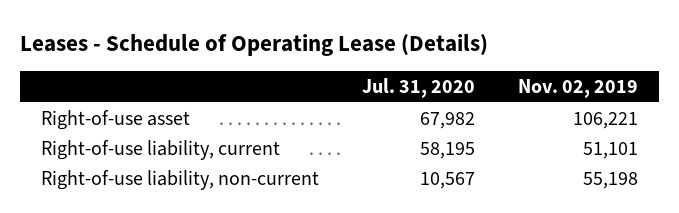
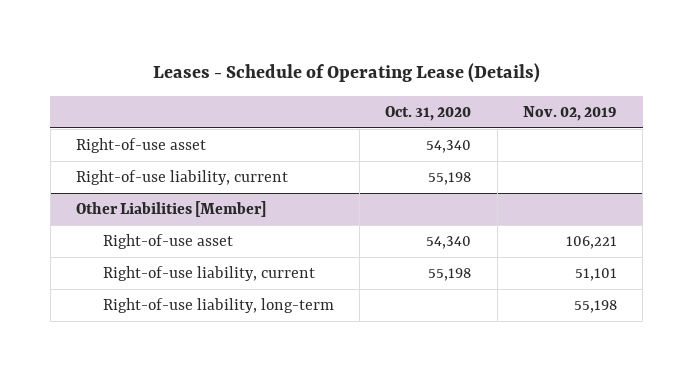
[362,78,476,99] Jul. 31, 2020 -> none
none -> [385,105,472,121] Oct. 31, 2020
none -> [76,138,207,154] Right-of-use asset
none -> [76,170,289,186] Right-of-use liability, current
none -> [76,201,267,218] Other Liabilities [Member]
[41,169,320,190] Right-of-use liability, non-current -> [102,298,334,314] Right-of-use liability, long-term

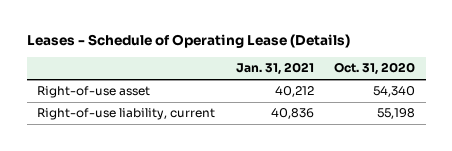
[522,105,617,121] Nov. 02, 2019 -> none
none -> [235,62,314,76] Jan. 31, 2021
[76,201,267,218] Other Liabilities [Member] -> none
[102,234,233,250] Right-of-use asset -> none
[102,266,315,282] Right-of-use liability, current -> none
[102,298,334,314] Right-of-use liability, long-term -> none

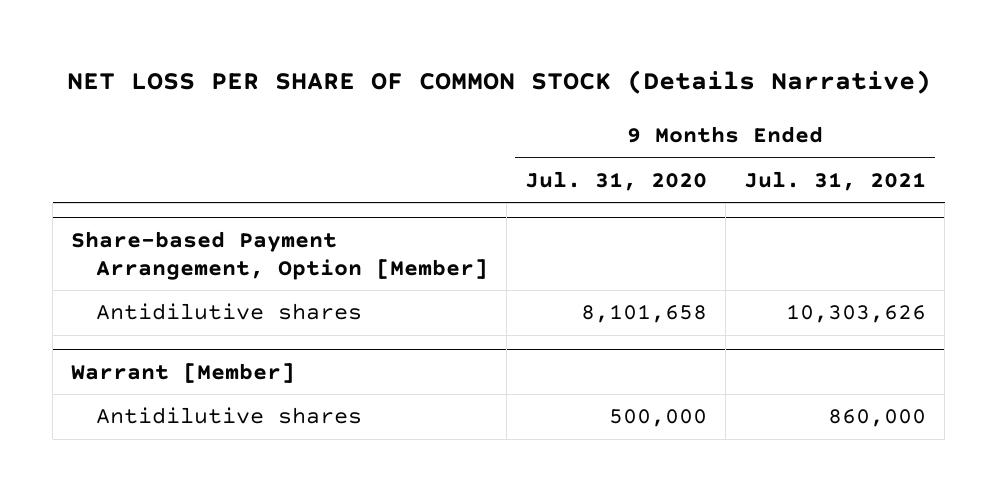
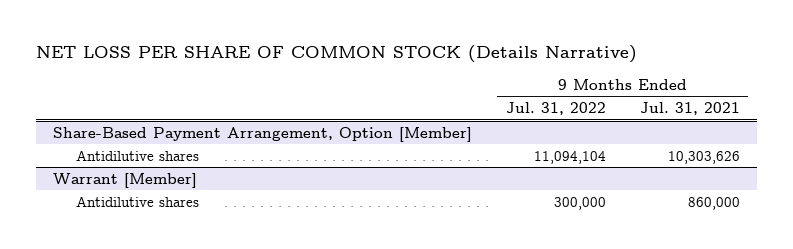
[524,170,707,191] Jul. 31, 2020 -> none
none -> [505,102,606,116] Jul. 31, 2022
[71,230,488,280] Share-based Payment Arrangement, Option [Member] -> [52,126,472,142] Share-Based Payment Arrangement, Option [Member]

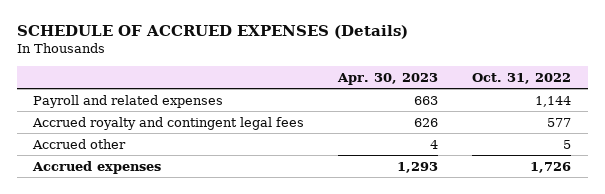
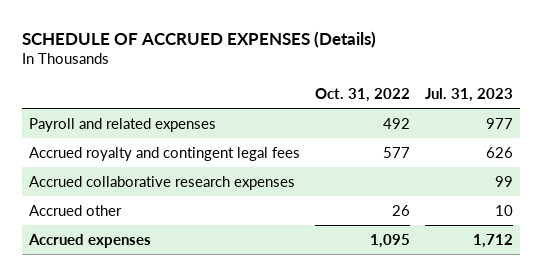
[337,72,439,85] Apr. 30, 2023 -> none
none -> [425,87,514,102] Jul. 31, 2023
[535,95,572,107] 1,144 -> [383,117,411,129] 492
none -> [29,175,296,190] Accrued collaborative research expenses
[563,139,572,149] 5 -> [392,204,411,216] 26
[530,161,572,173] 1,726 -> [370,233,411,248] 1,095

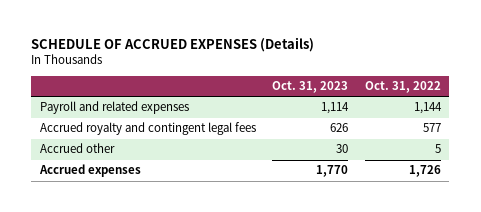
[425,87,514,102] Jul. 31, 2023 -> none
none -> [272,81,349,94] Oct. 31, 2023
[383,117,411,129] 492 -> [414,102,443,115] 1,144
[29,175,296,190] Accrued collaborative research expenses -> none
[392,204,411,216] 26 -> [435,144,442,154] 5
[370,233,411,248] 1,095 -> [409,165,442,178] 1,726

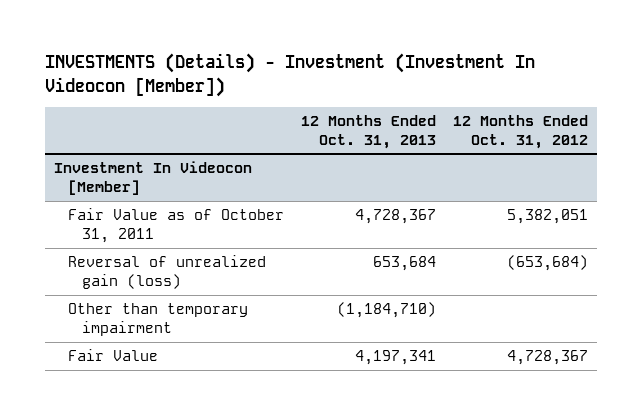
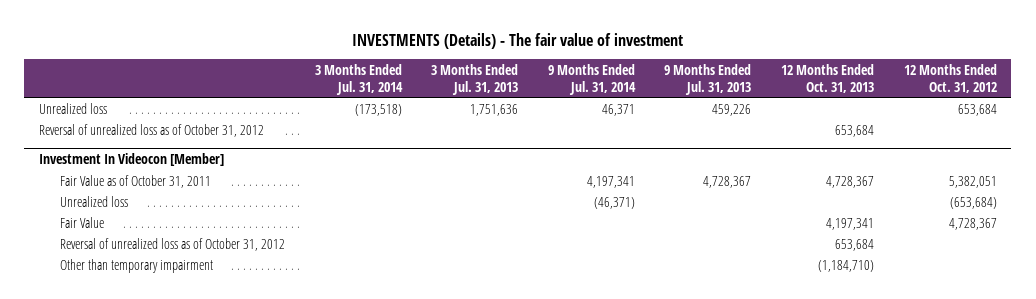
[45,53,536,97] INVESTMENTS (Details) - Investment (Investment In Videocon [Member]) -> [351,32,683,49] INVESTMENTS (Details) - The fair value of investment
none -> [314,63,403,95] 3 Months Ended Jul. 31, 2014
none -> [431,63,519,95] 3 Months Ended Jul. 31, 2013
none -> [547,63,636,95] 9 Months Ended Jul. 31, 2014
none -> [664,63,752,95] 9 Months Ended Jul. 31, 2013
none -> [39,102,108,114] Unrealized loss
none -> [39,123,265,137] Reversal of unrealized loss as of October 31, 2012
[68,255,267,290] Reversal of unrealized gain (loss) -> none
none -> [59,195,128,207] Unrealized loss
none -> [59,237,285,251] Reversal of unrealized loss as of October 31, 2012
[68,303,249,337] Other than temporary impairment -> [59,258,213,273] Other than temporary impairment

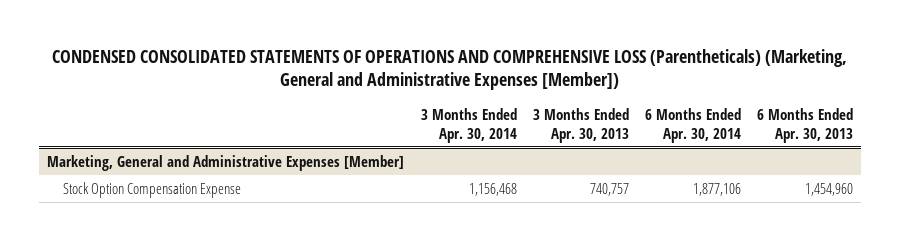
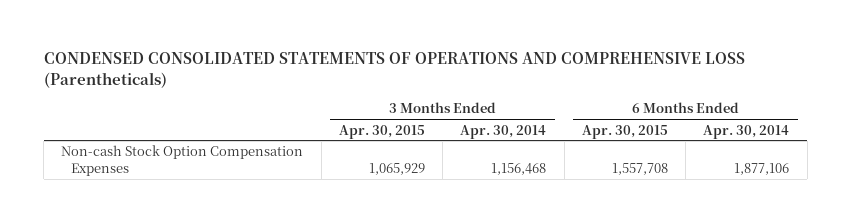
[52,48,848,91] CONDENSED CONSOLIDATED STATEMENTS OF OPERATIONS AND COMPREHENSIVE LOSS (Parentheticals) (Marketing, General and Administrative Expenses [Member]) -> [43,52,745,88] CONDENSED CONSOLIDATED STATEMENTS OF OPERATIONS AND COMPREHENSIVE LOSS (Parentheticals)
[532,107,629,143] 3 Months Ended Apr. 30, 2013 -> none
[756,107,853,143] 6 Months Ended Apr. 30, 2013 -> none
none -> [338,124,425,139] Apr. 30, 2015
none -> [581,124,668,139] Apr. 30, 2015
[47,154,405,171] Marketing, General and Administrative Expenses [Member] -> none
[62,181,241,198] Stock Option Compensation Expense -> [61,145,304,177] Non-cash Stock Option Compensation Expenses

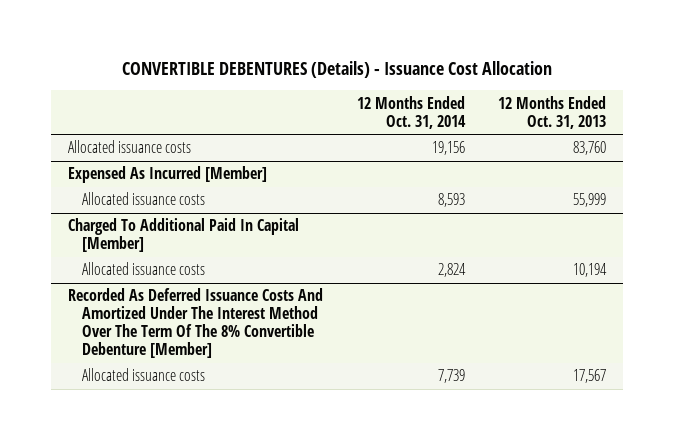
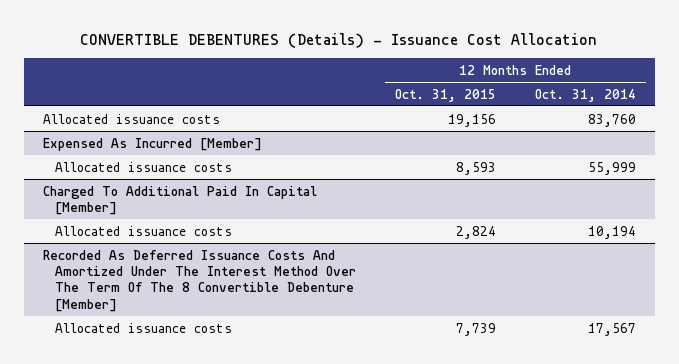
[498,95,607,129] 12 Months Ended Oct. 31, 2013 -> none
none -> [395,88,497,102] Oct. 31, 2015
[431,141,465,156] 19,156 -> [587,113,636,127] 83,760
[437,193,465,208] 8,593 -> [587,161,636,175] 55,999
[437,263,466,278] 2,824 -> [587,225,636,239] 10,194
[67,288,323,359] Recorded As Deferred Issuance Costs And Amortized Under The Interest Method Over The Term Of The 8% Convertible Debenture [Member] -> [42,249,357,312] Recorded As Deferred Issuance Costs And Amortized Under The Interest Method Over The Term Of The 8 Convertible Debenture [Member]
[437,369,465,384] 7,739 -> [587,322,636,336] 17,567

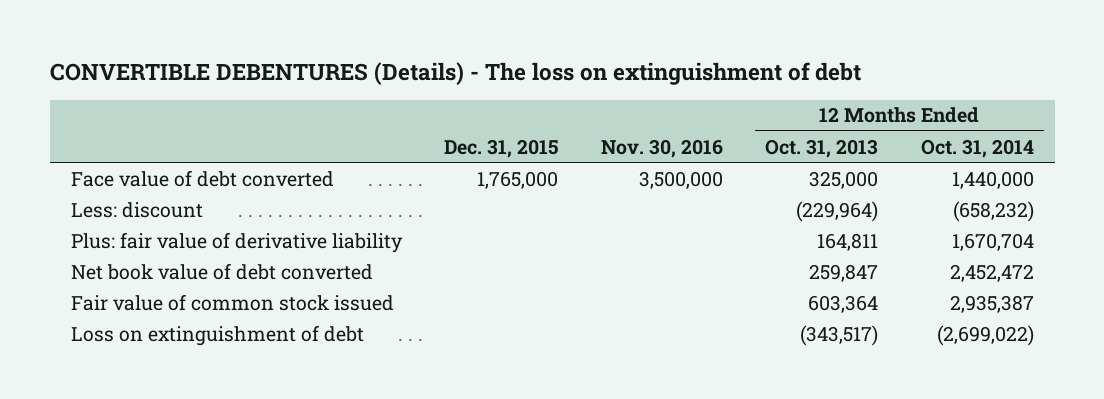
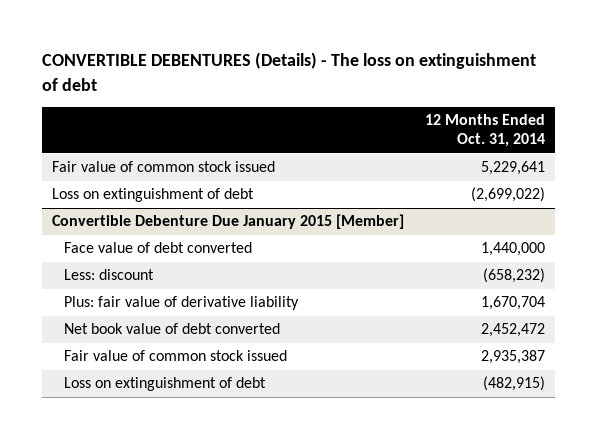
[444,138,559,158] Dec. 31, 2015 -> none
[600,138,723,158] Nov. 30, 2016 -> none
[765,138,879,158] Oct. 31, 2013 -> none
none -> [52,161,276,173] Fair value of common stock issued
[70,324,364,346] Loss on extinguishment of debt -> [52,188,255,203] Loss on extinguishment of debt
none -> [52,214,405,230] Convertible Debenture Due January 2015 [Member]
none -> [64,377,267,392] Loss on extinguishment of debt

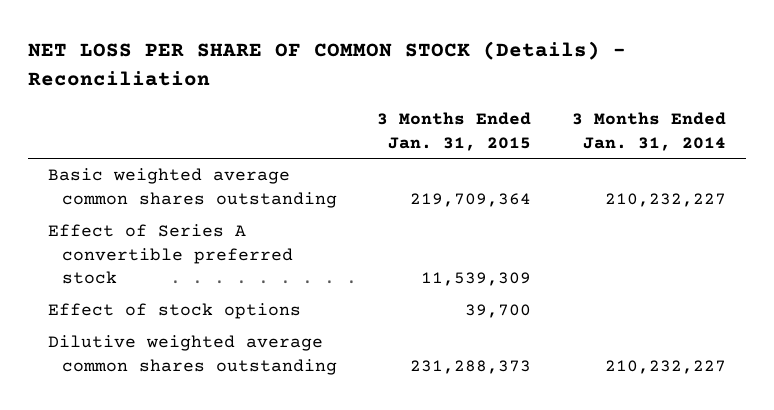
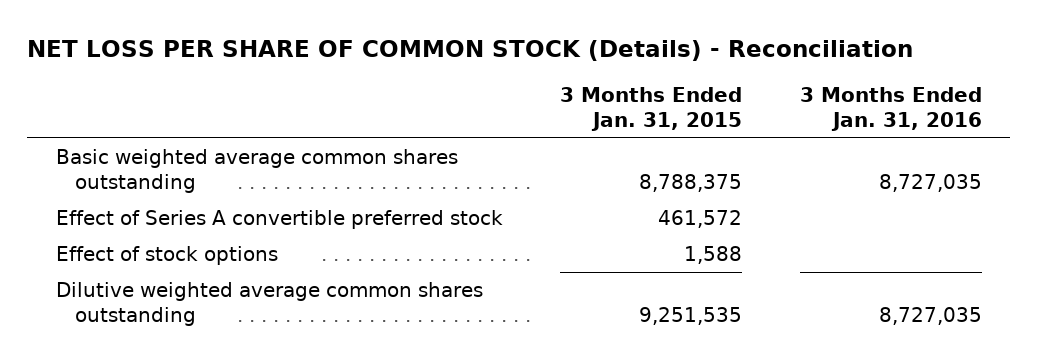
[571,112,726,151] 3 Months Ended Jan. 31, 2014 -> none
none -> [799,87,982,132] 3 Months Ended Jan. 31, 2016
[410,192,532,207] 219,709,364 -> [639,174,743,193] 8,788,375
[421,272,532,287] 11,539,309 -> [658,210,743,229] 461,572
[465,304,532,319] 39,700 -> [684,246,743,265] 1,588
[410,359,532,374] 231,288,373 -> [639,307,743,326] 9,251,535

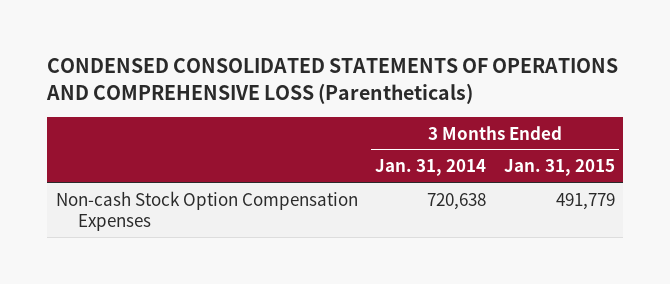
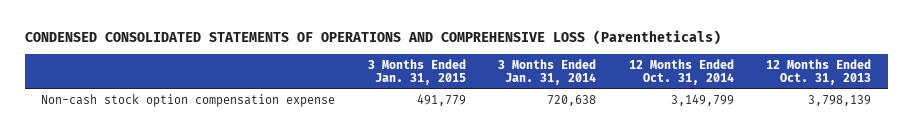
none -> [628,58,734,85] 12 Months Ended Oct. 31, 2014
none -> [766,58,872,85] 12 Months Ended Oct. 31, 2013
[55,190,358,231] Non-cash Stock Option Compensation Expenses -> [40,93,335,107] Non-cash stock option compensation expense

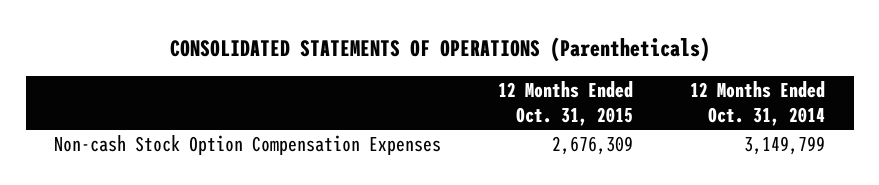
[24,30,721,46] CONDENSED CONSOLIDATED STATEMENTS OF OPERATIONS AND COMPREHENSIVE LOSS (Parentheticals) -> [169,37,710,63] CONSOLIDATED STATEMENTS OF OPERATIONS (Parentheticals)
[367,58,466,85] 3 Months Ended Jan. 31, 2015 -> none
[498,58,597,85] 3 Months Ended Jan. 31, 2014 -> none
[766,58,872,85] 12 Months Ended Oct. 31, 2013 -> none
none -> [498,81,634,126] 12 Months Ended Oct. 31, 2015
[40,93,335,107] Non-cash stock option compensation expense -> [54,135,442,156] Non-cash Stock Option Compensation Expenses

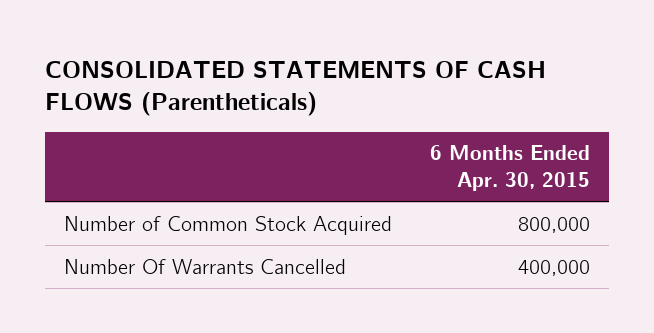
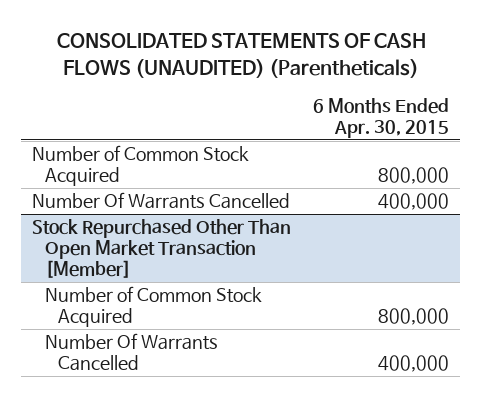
[45,60,547,117] CONSOLIDATED STATEMENTS OF CASH FLOWS (Parentheticals) -> [56,33,426,79] CONSOLIDATED STATEMENTS OF CASH FLOWS (UNAUDITED) (Parentheticals)
none -> [32,219,292,279] Stock Repurchased Other Than Open Market Transaction [Member]
none -> [45,286,263,328] Number of Common Stock Acquired
none -> [45,333,219,372] Number Of Warrants Cancelled

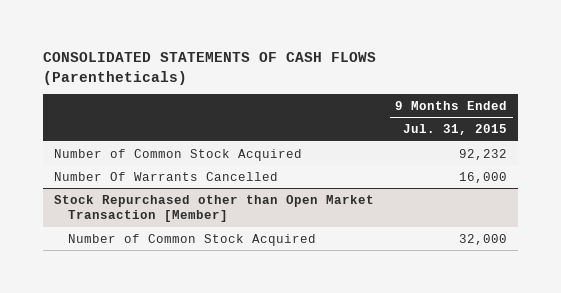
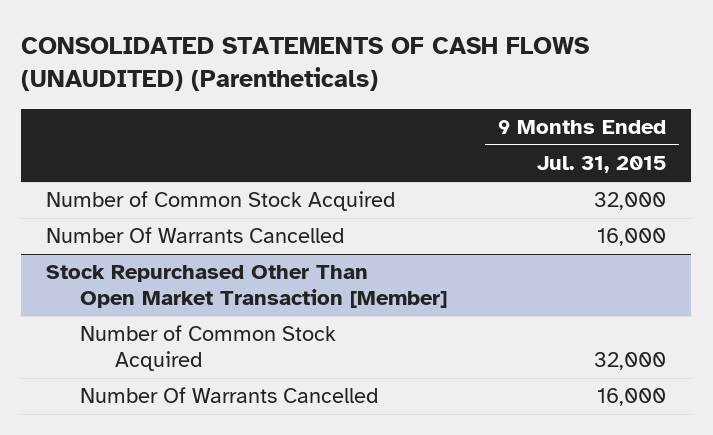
[43,52,377,85] CONSOLIDATED STATEMENTS OF CASH FLOWS (Parentheticals) -> [21,37,590,92] CONSOLIDATED STATEMENTS OF CASH FLOWS (UNAUDITED) (Parentheticals)
[459,148,508,160] 92,232 -> [594,192,667,211] 32,000
[53,194,374,223] Stock Repurchased other than Open Market Transaction [Member] -> [46,265,448,308] Stock Repurchased Other Than Open Market Transaction [Member]
none -> [80,387,379,404] Number Of Warrants Cancelled

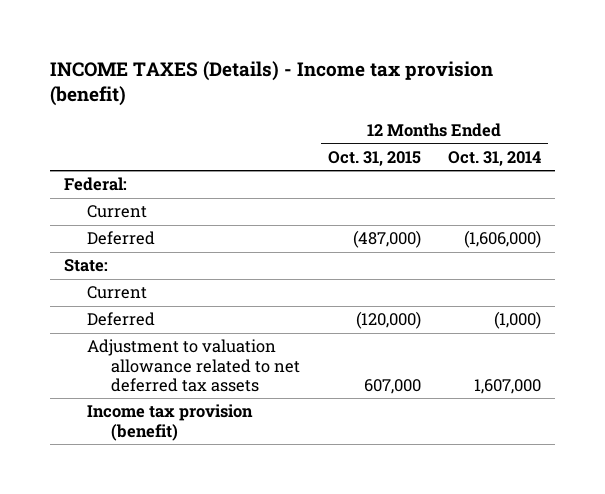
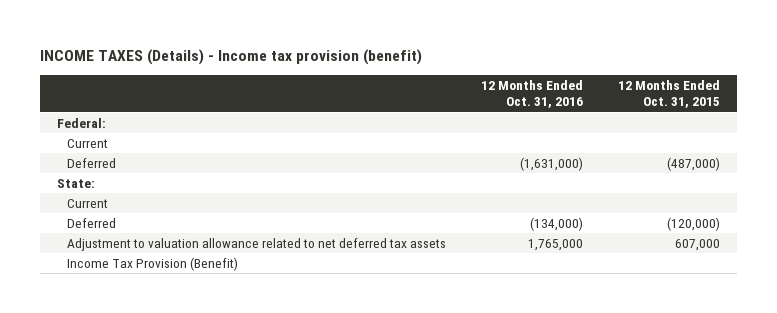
[448,151,542,167] Oct. 31, 2014 -> none
none -> [480,79,583,109] 12 Months Ended Oct. 31, 2016
[87,404,254,441] Income tax provision (benefit) -> [66,256,238,271] Income Tax Provision (Benefit)

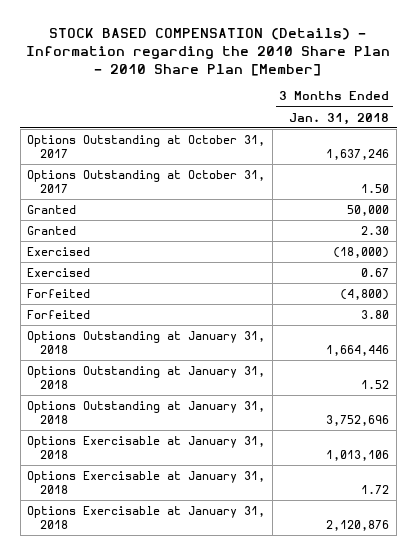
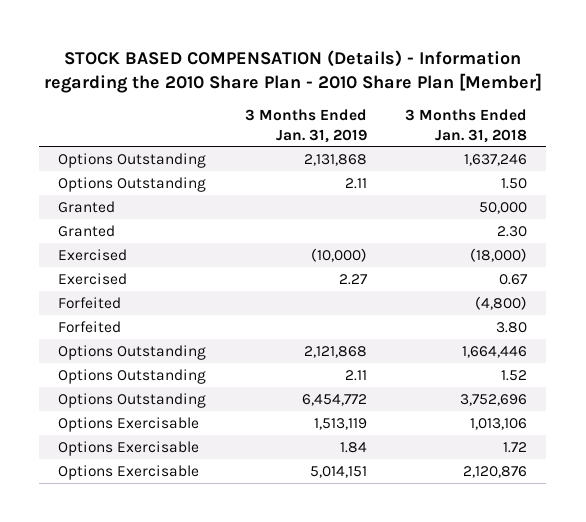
none -> [244,109,367,143] 3 Months Ended Jan. 31, 2019
[27,135,266,158] Options Outstanding at October 31, 2017 -> [58,152,207,168] Options Outstanding
[27,170,266,193] Options Outstanding at October 31, 2017 -> [58,176,207,192] Options Outstanding
[27,331,266,354] Options Outstanding at January 31, 2018 -> [58,344,207,360] Options Outstanding
[27,366,266,389] Options Outstanding at January 31, 2018 -> [58,368,207,384] Options Outstanding
[27,401,266,424] Options Outstanding at January 31, 2018 -> [58,392,207,408] Options Outstanding
[27,436,266,459] Options Exercisable at January 31, 2018 -> [58,416,200,432] Options Exercisable
[27,471,266,494] Options Exercisable at January 31, 2018 -> [58,440,200,456] Options Exercisable
[27,506,266,529] Options Exercisable at January 31, 2018 -> [58,464,200,480] Options Exercisable

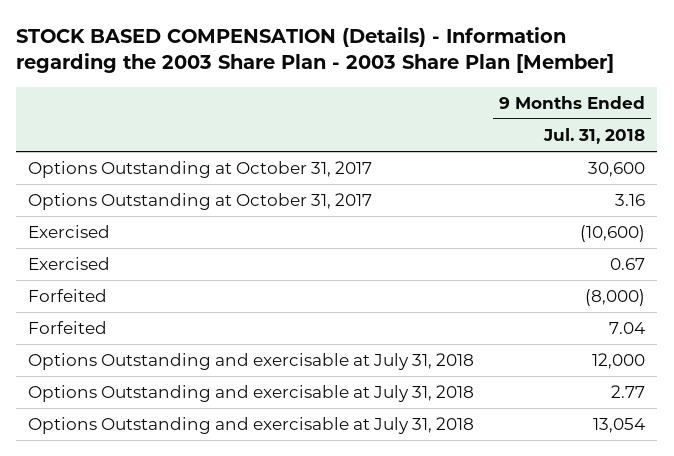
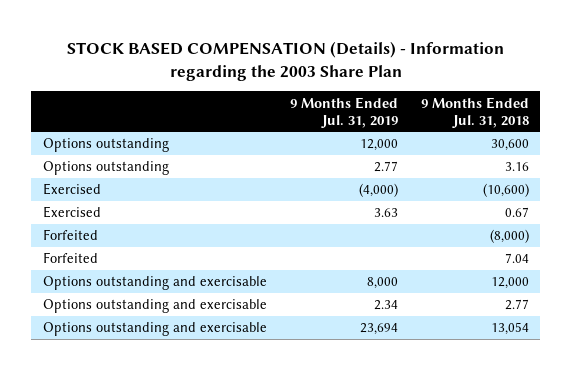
[16,26,615,74] STOCK BASED COMPENSATION (Details) - Information regarding the 2003 Share Plan - 2003 Share Plan [Member] -> [66,40,504,81] STOCK BASED COMPENSATION (Details) - Information regarding the 2003 Share Plan
none -> [289,96,398,128] 9 Months Ended Jul. 31, 2019
[28,161,373,179] Options Outstanding at October 31, 2017 -> [42,138,169,153] Options outstanding
[28,193,373,211] Options Outstanding at October 31, 2017 -> [42,161,169,176] Options outstanding
[28,353,475,371] Options Outstanding and exercisable at July 31, 2018 -> [42,276,267,291] Options outstanding and exercisable
[28,385,475,403] Options Outstanding and exercisable at July 31, 2018 -> [42,299,267,314] Options outstanding and exercisable
[28,417,475,435] Options Outstanding and exercisable at July 31, 2018 -> [42,322,267,337] Options outstanding and exercisable

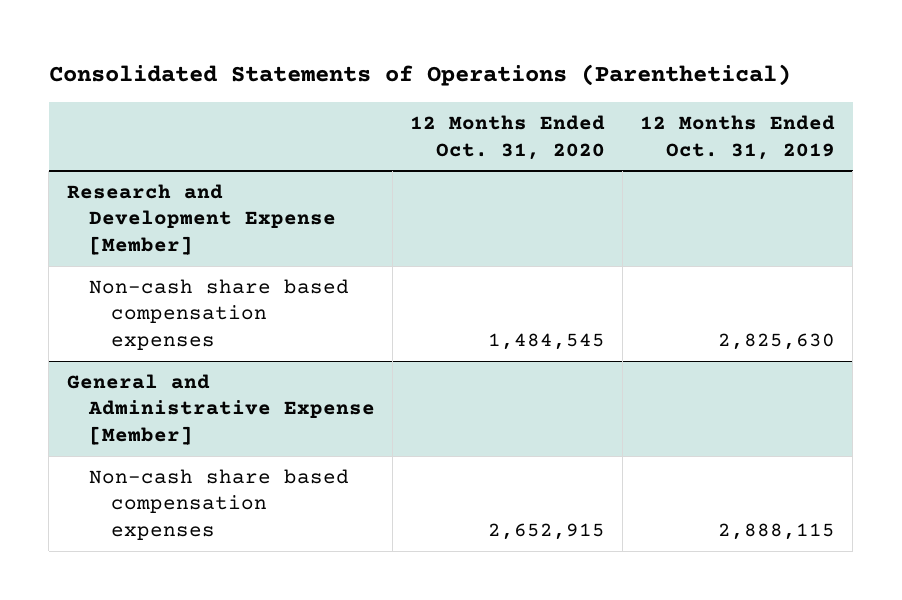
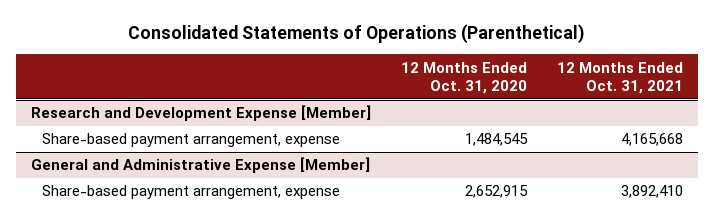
[640,114,836,160] 12 Months Ended Oct. 31, 2019 -> none
none -> [556,61,683,95] 12 Months Ended Oct. 31, 2021
[88,278,349,351] Non-cash share based compensation expenses -> [42,133,341,148] Share-based payment arrangement, expense
[88,468,349,541] Non-cash share based compensation expenses -> [42,185,341,200] Share-based payment arrangement, expense

